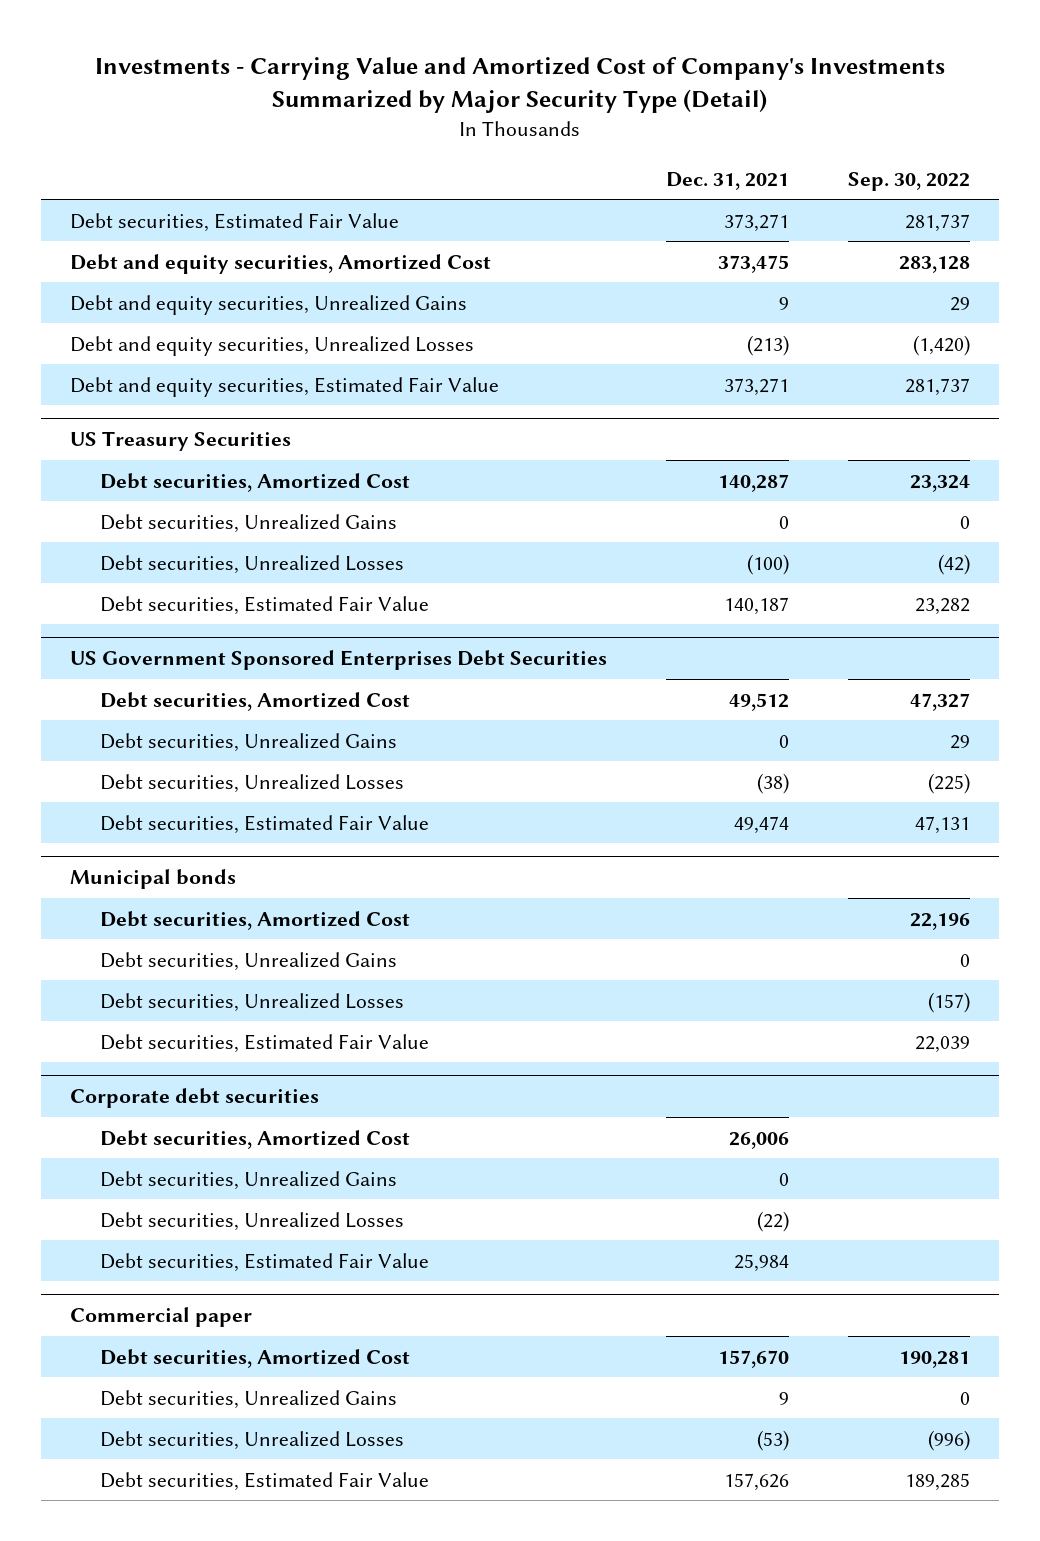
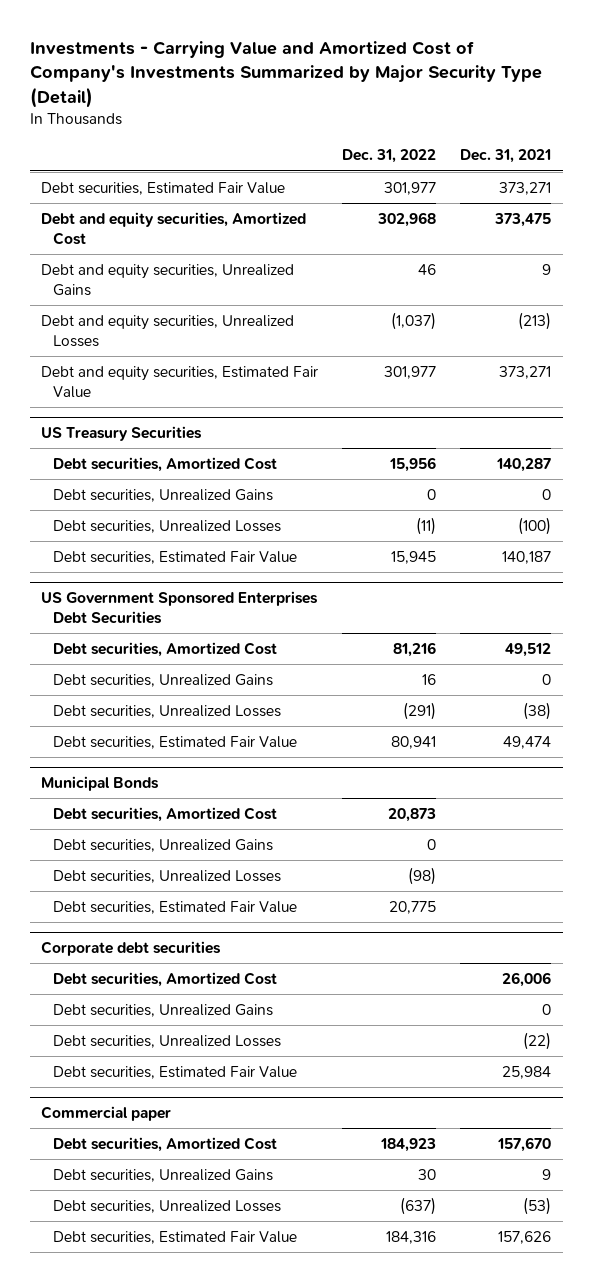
[848,171,971,191] Sep. 30, 2022 -> none
none -> [342,149,437,164] Dec. 31, 2022
[70,868,237,889] Municipal bonds -> [41,775,160,791] Municipal Bonds

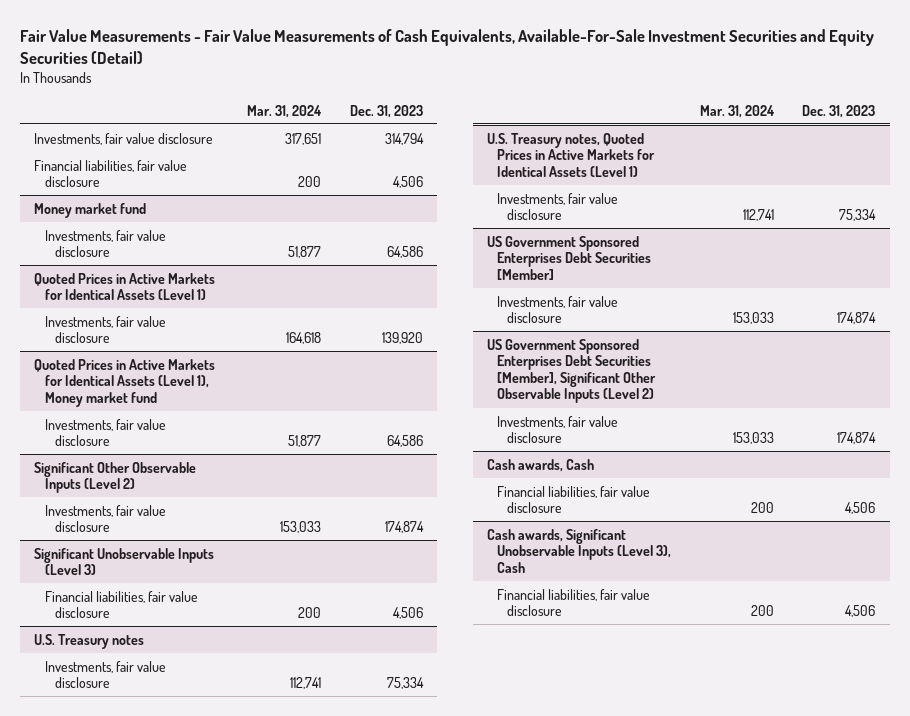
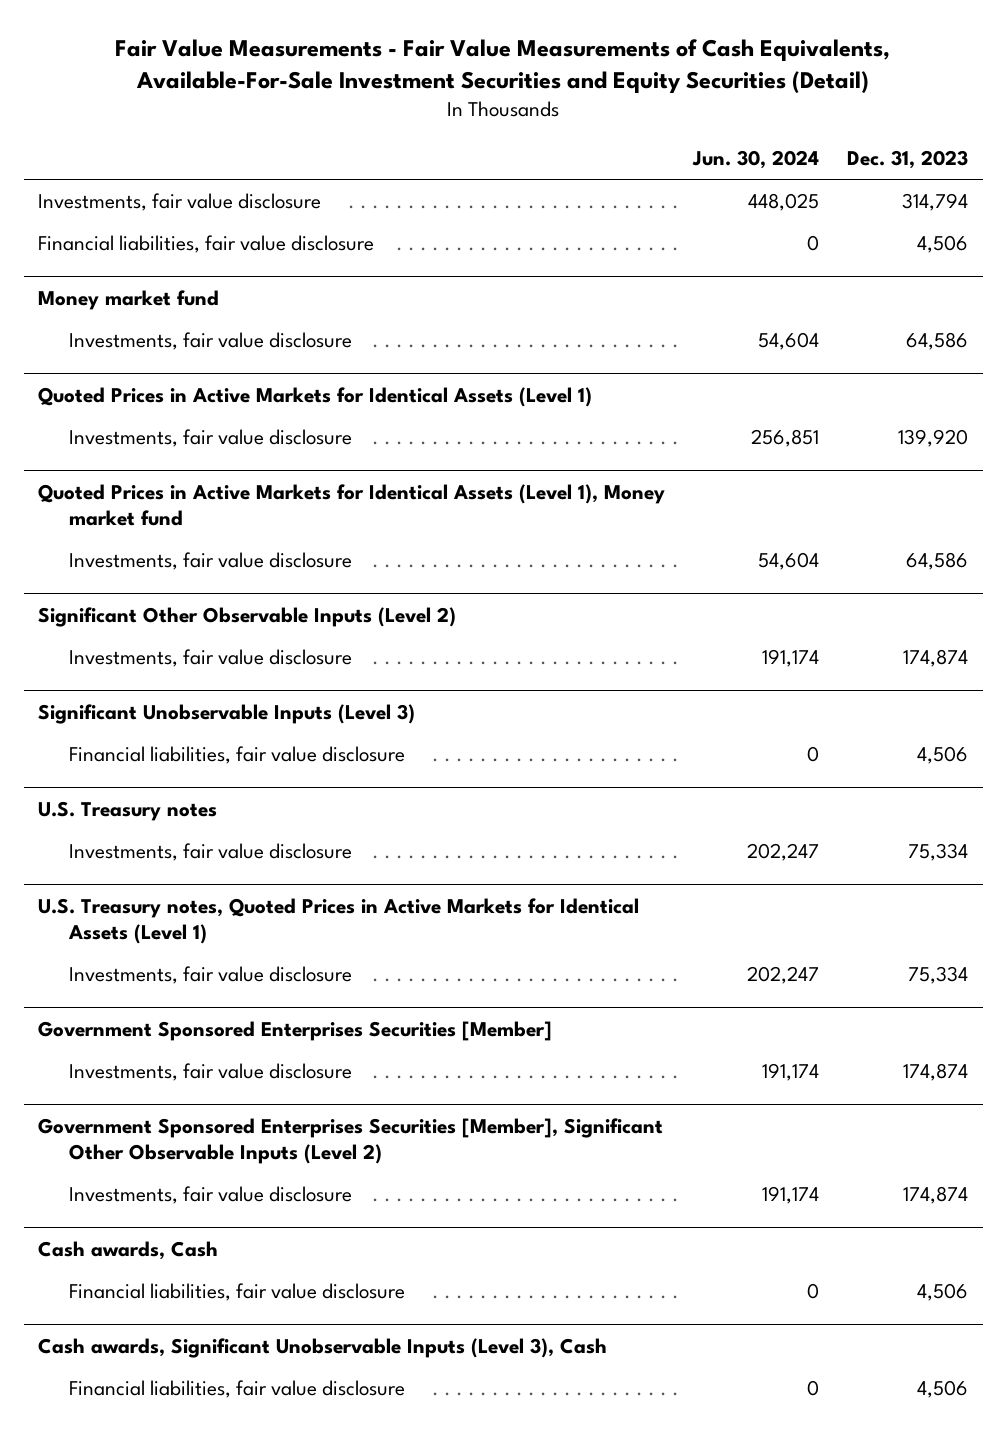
[247,104,323,118] Mar. 31, 2024 -> none
none -> [692,149,820,169] Jun. 30, 2024
[486,235,651,280] US Government Sponsored Enterprises Debt Securities [Member] -> [37,1020,552,1041] Government Sponsored Enterprises Securities [Member]
[486,338,656,404] US Government Sponsored Enterprises Debt Securities [Member], Significant Other Observable Inputs (Level 2) -> [37,1117,663,1164] Government Sponsored Enterprises Securities [Member], Significant Other Observable Inputs (Level 2)

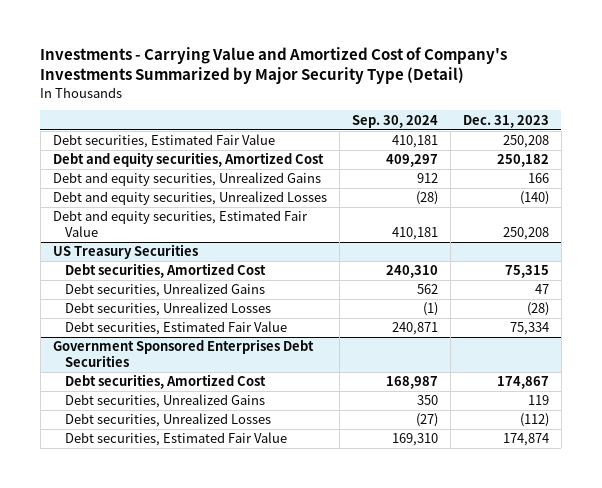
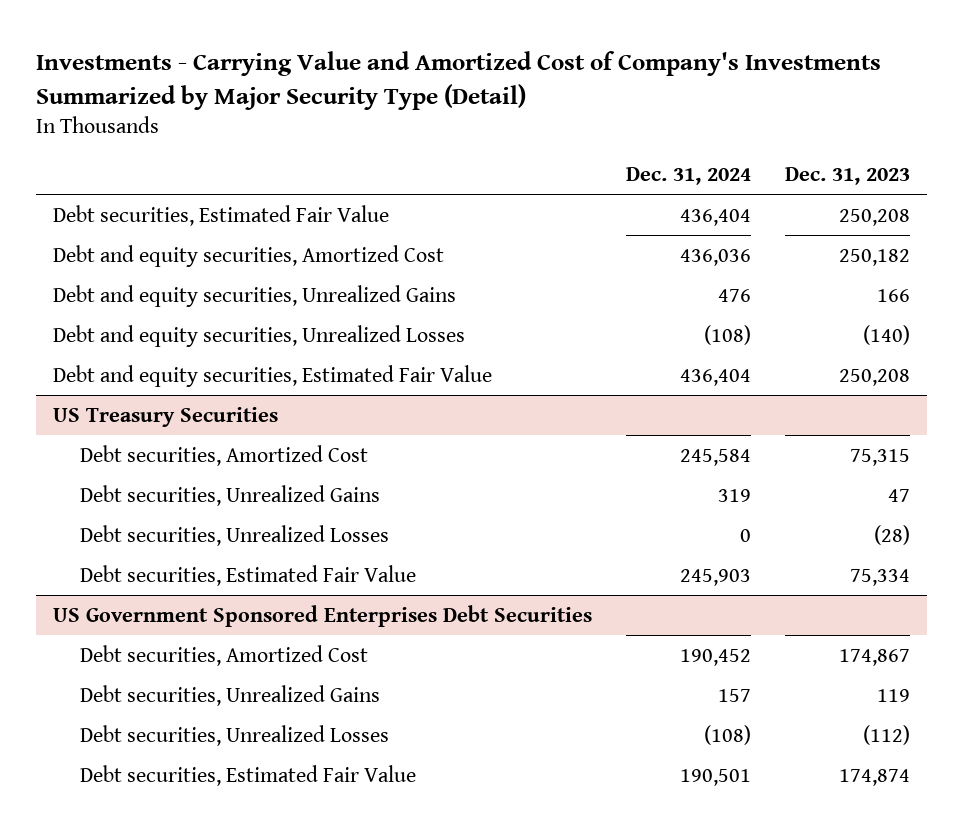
[351,114,438,128] Sep. 30, 2024 -> none
none -> [626,167,752,186] Dec. 31, 2024
[52,339,314,367] Government Sponsored Enterprises Debt Securities -> [53,604,593,627] US Government Sponsored Enterprises Debt Securities

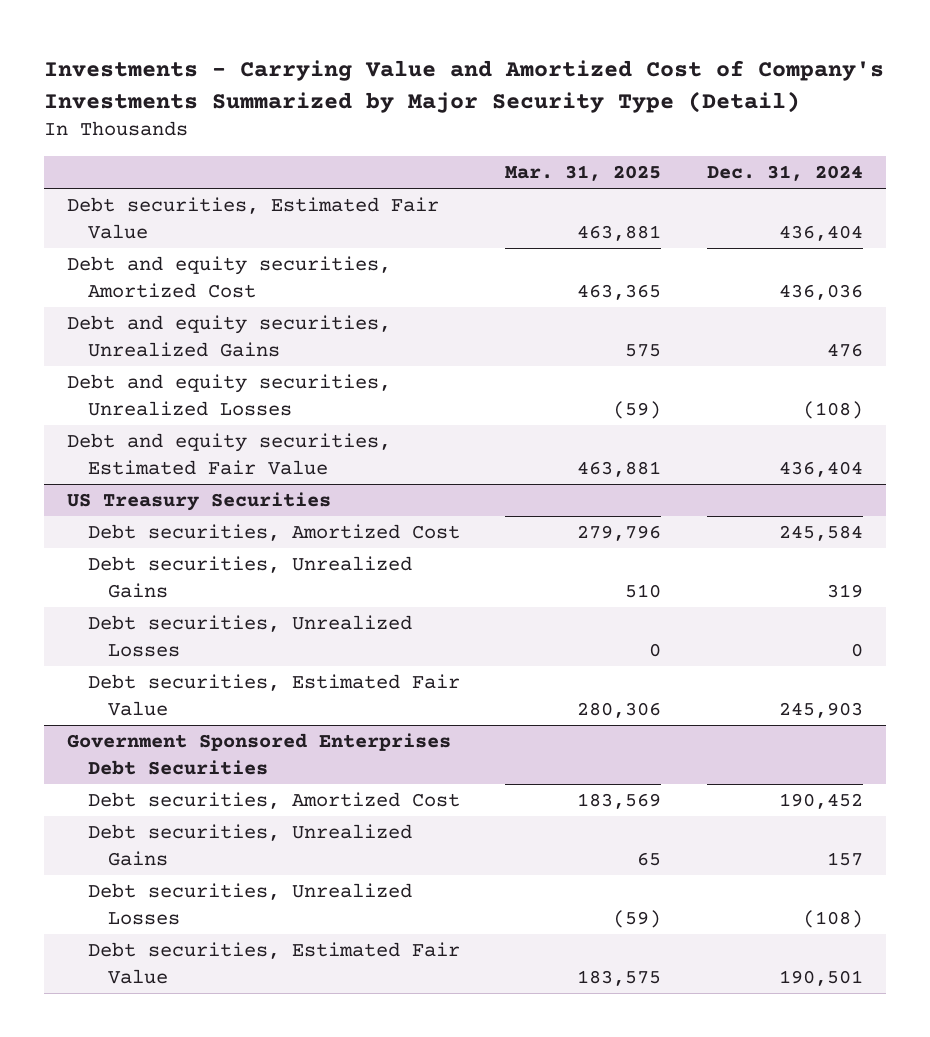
[784,167,910,186] Dec. 31, 2023 -> none
none -> [505,164,662,181] Mar. 31, 2025
[53,604,593,627] US Government Sponsored Enterprises Debt Securities -> [66,733,451,775] Government Sponsored Enterprises Debt Securities

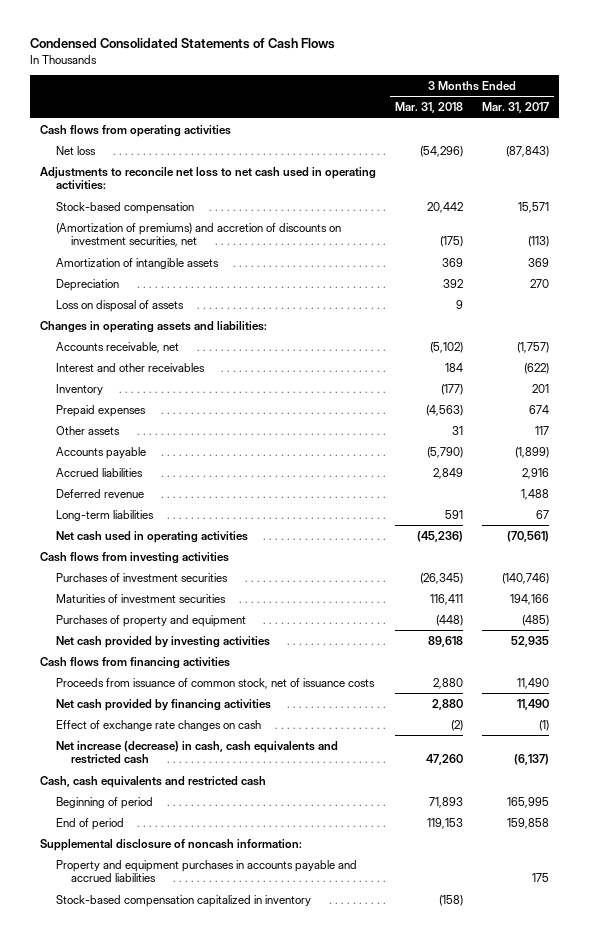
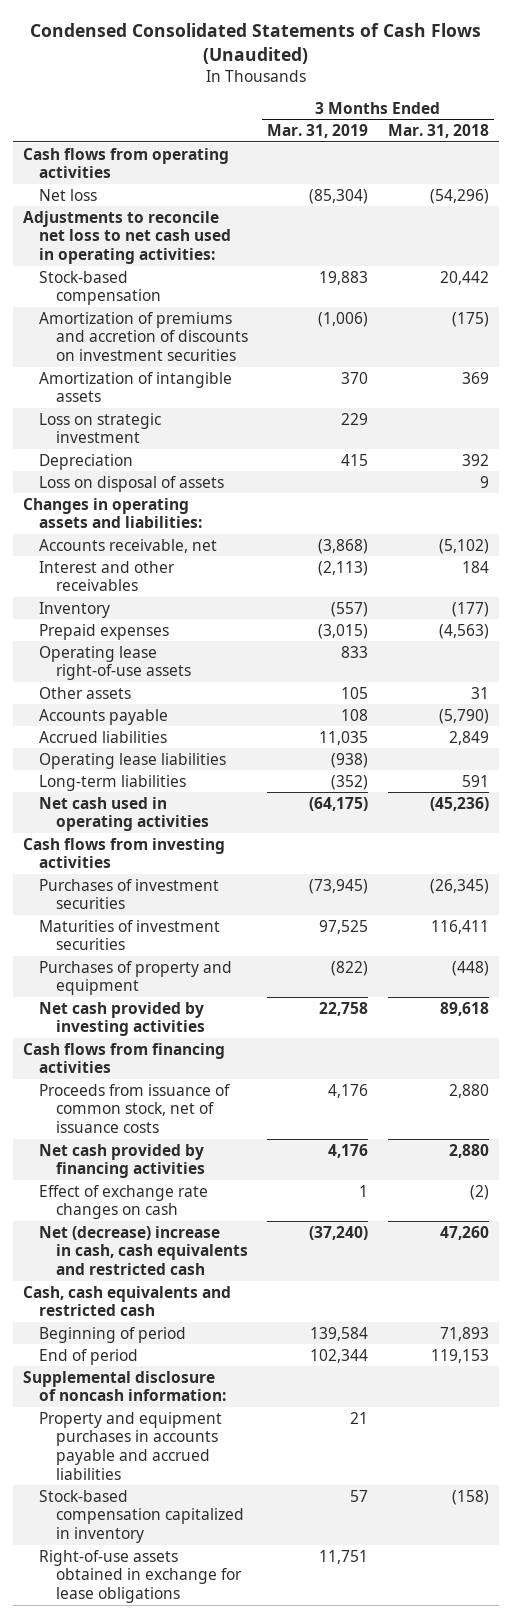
[30,38,336,50] Condensed Consolidated Statements of Cash Flows -> [29,22,481,64] Condensed Consolidated Statements of Cash Flows (Unaudited)
[482,102,550,114] Mar. 31, 2017 -> none
none -> [267,124,369,139] Mar. 31, 2019
[55,222,341,248] (Amortization of premiums) and accretion of discounts on investment securities, net -> [39,311,248,361] Amortization of premiums and accretion of discounts on investment securities
none -> [39,412,162,444] Loss on strategic investment
none -> [39,645,191,681] Operating lease right-of-use assets
[55,488,144,498] Deferred revenue -> none
none -> [39,752,227,769] Operating lease liabilities
[55,740,338,765] Net increase (decrease) in cash, cash equivalents and restricted cash -> [39,1225,248,1275] Net (decrease) increase in cash, cash equivalents and restricted cash
none -> [39,1549,242,1603] Right-of-use assets obtained in exchange for lease obligations

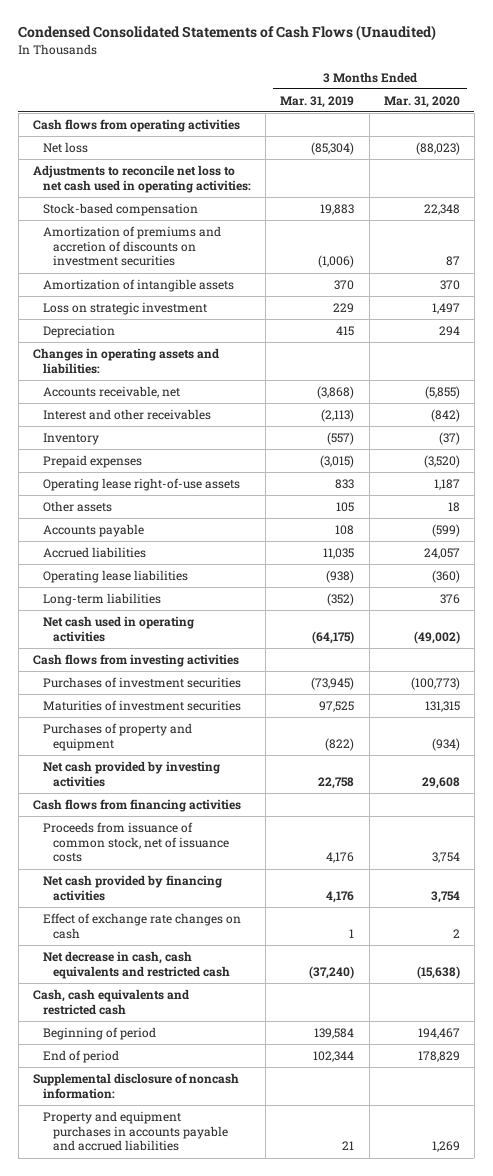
[387,124,489,139] Mar. 31, 2018 -> none
none -> [383,95,460,108] Mar. 31, 2020
[39,475,225,492] Loss on disposal of assets -> none
[39,1225,248,1275] Net (decrease) increase in cash, cash equivalents and restricted cash -> [43,950,230,979] Net decrease in cash, cash equivalents and restricted cash
[39,1489,244,1543] Stock-based compensation capitalized in inventory -> none
[39,1549,242,1603] Right-of-use assets obtained in exchange for lease obligations -> none

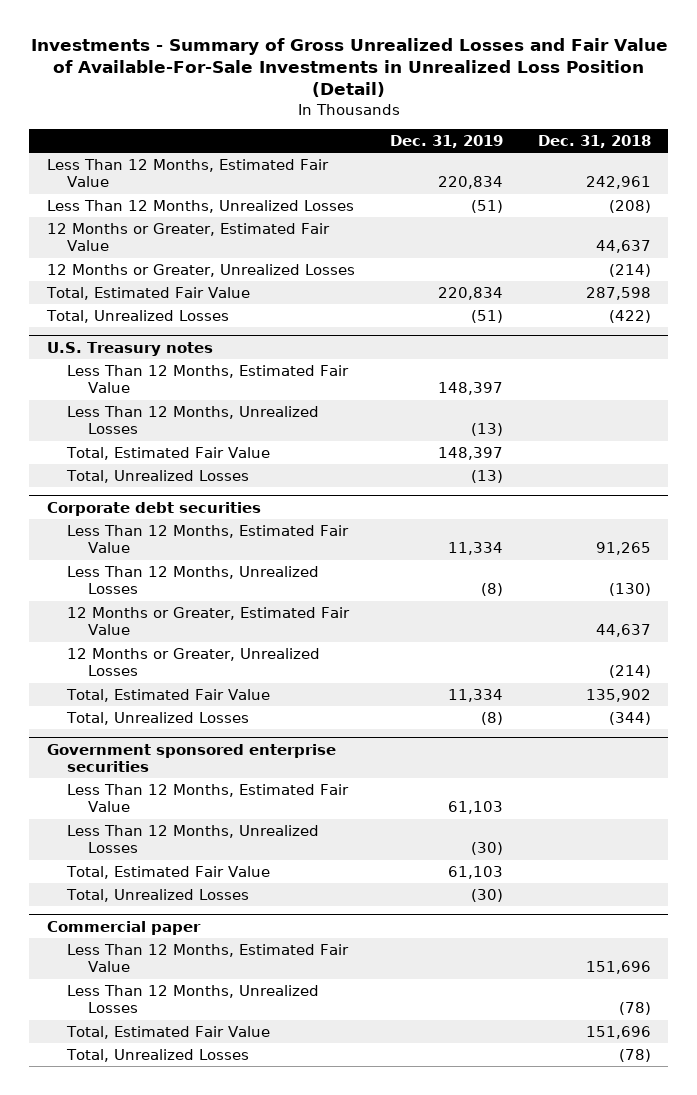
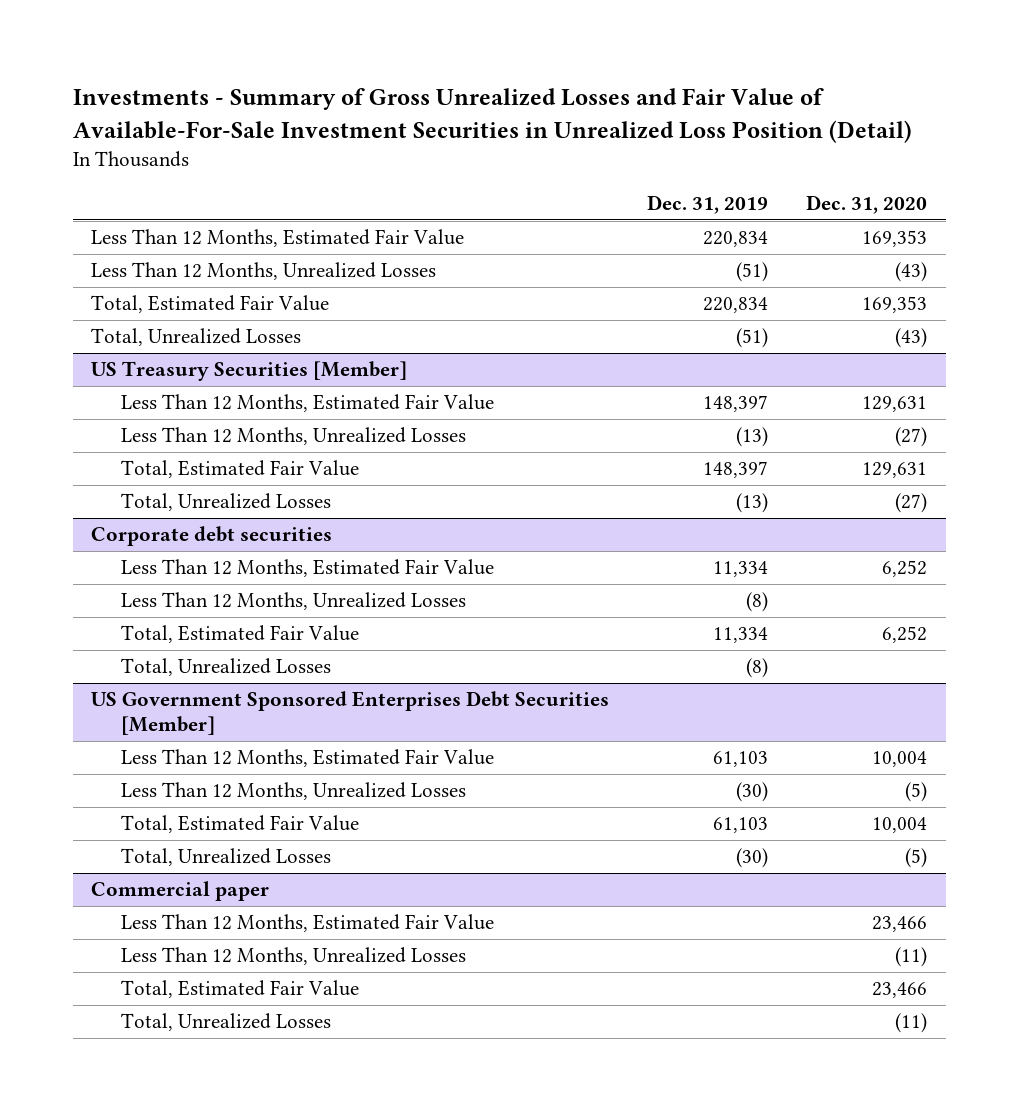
[30,38,668,98] Investments - Summary of Gross Unrealized Losses and Fair Value of Available-For-Sale Investments in Unrealized Loss Position (Detail) -> [72,88,912,143] Investments - Summary of Gross Unrealized Losses and Fair Value of Available-For-Sale Investment Securities in Unrealized Loss Position (Detail)
[537,134,651,148] Dec. 31, 2018 -> none
none -> [805,195,927,215] Dec. 31, 2020
[46,222,330,252] 12 Months or Greater, Estimated Fair Value -> none
[46,263,355,277] 12 Months or Greater, Unrealized Losses -> none
[46,341,213,356] U.S. Treasury notes -> [91,361,408,382] US Treasury Securities [Member]
[67,606,351,636] 12 Months or Greater, Estimated Fair Value -> none
[67,647,321,677] 12 Months or Greater, Unrealized Losses -> none
[46,743,336,772] Government sponsored enterprise securities -> [91,691,610,736] US Government Sponsored Enterprises Debt Securities [Member]

